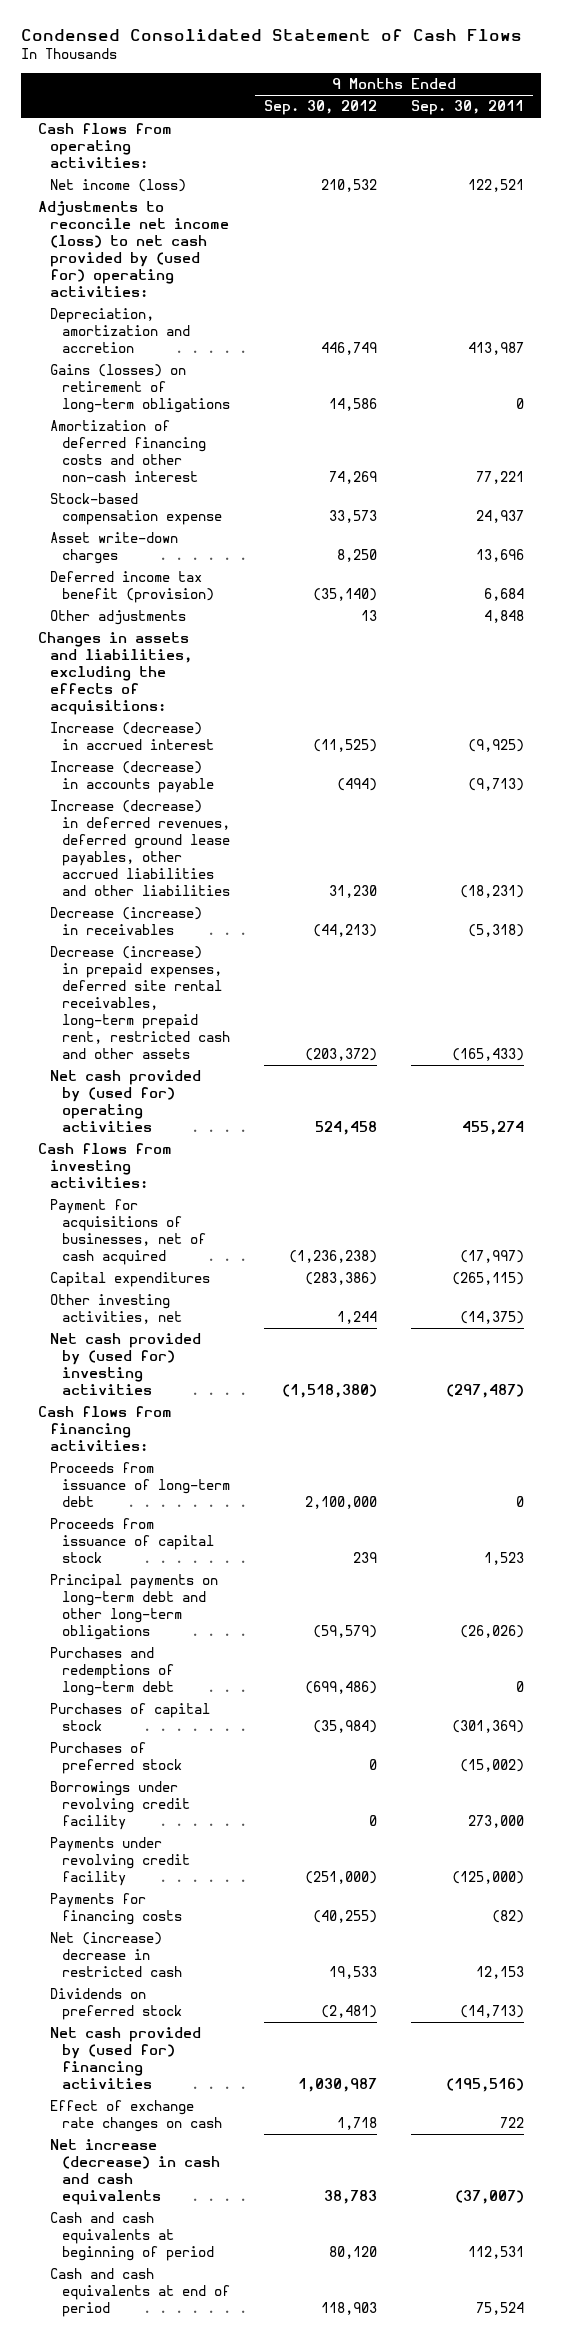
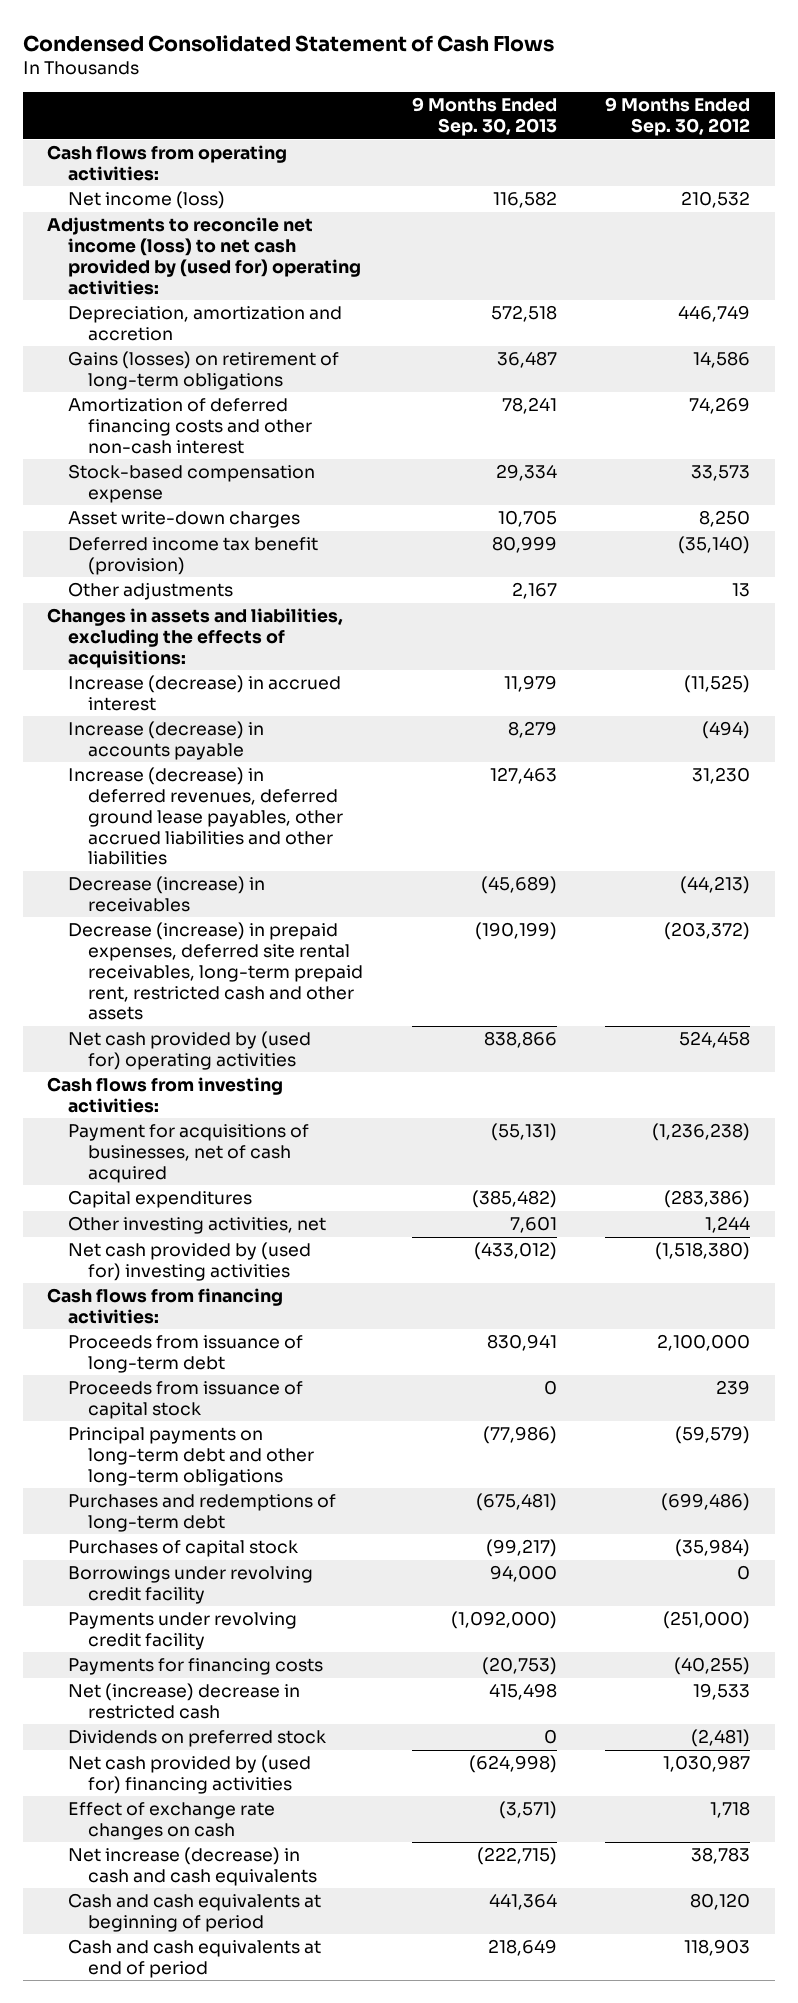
[411,100,525,116] Sep. 30, 2011 -> none
none -> [411,97,557,137] 9 Months Ended Sep. 30, 2013
[49,1742,182,1775] Purchases of preferred stock -> none

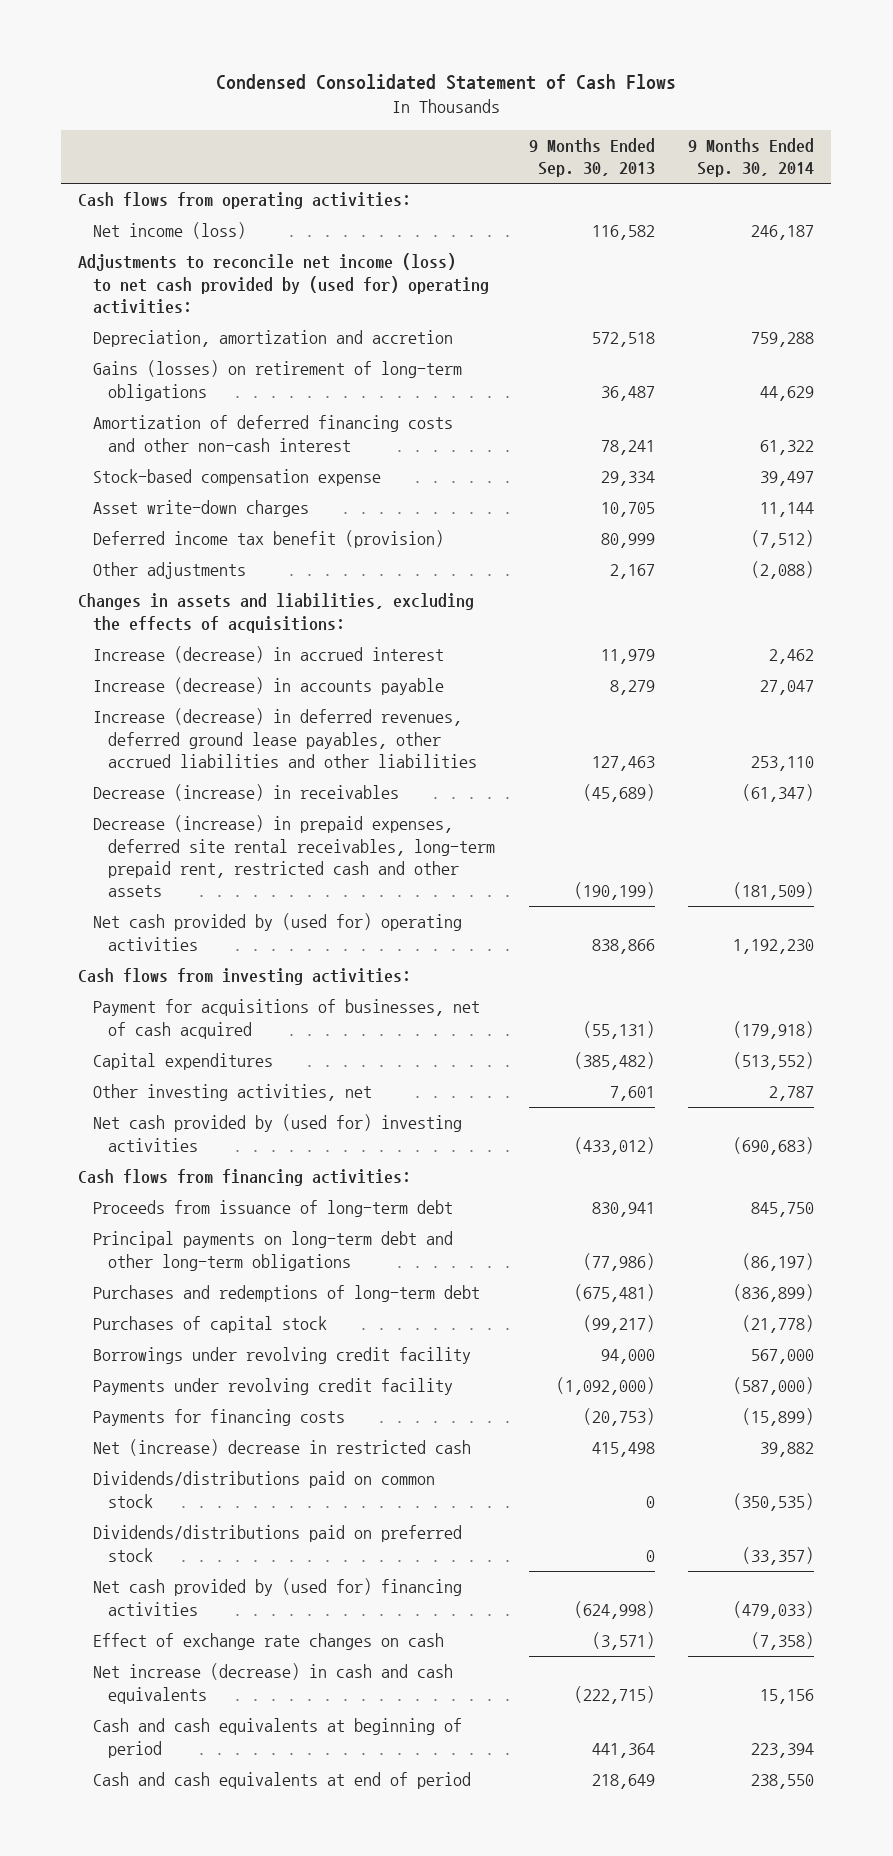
[605,97,751,137] 9 Months Ended Sep. 30, 2012 -> none
none -> [688,138,815,178] 9 Months Ended Sep. 30, 2014
[67,1381,303,1420] Proceeds from issuance of capital stock -> none
none -> [92,1471,435,1508] Dividends/distributions paid on common stock
[67,1730,326,1748] Dividends on preferred stock -> [92,1525,462,1562] Dividends/distributions paid on preferred stock

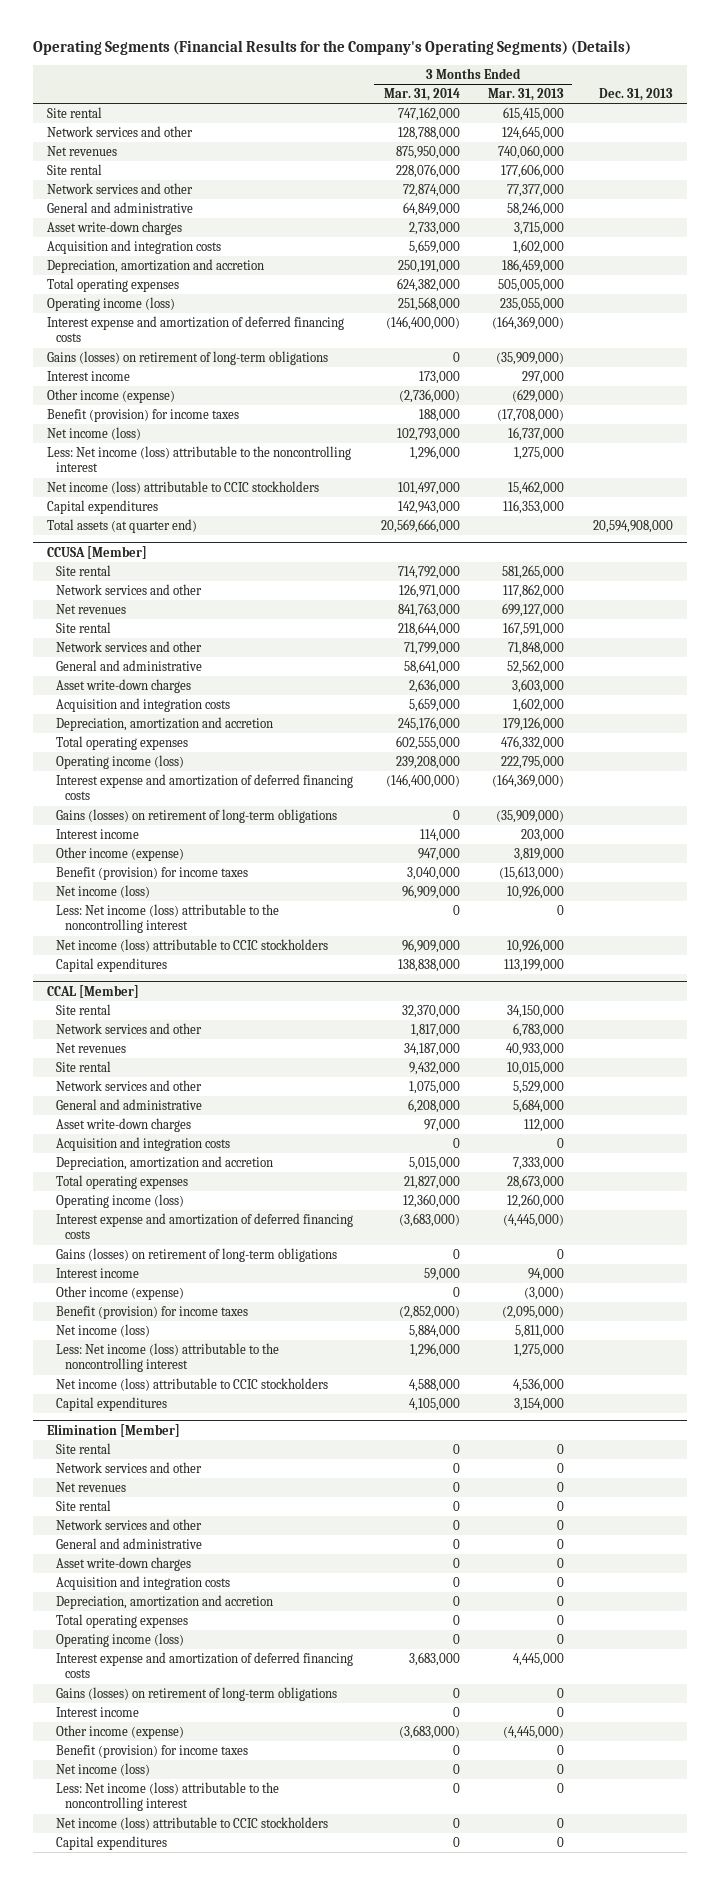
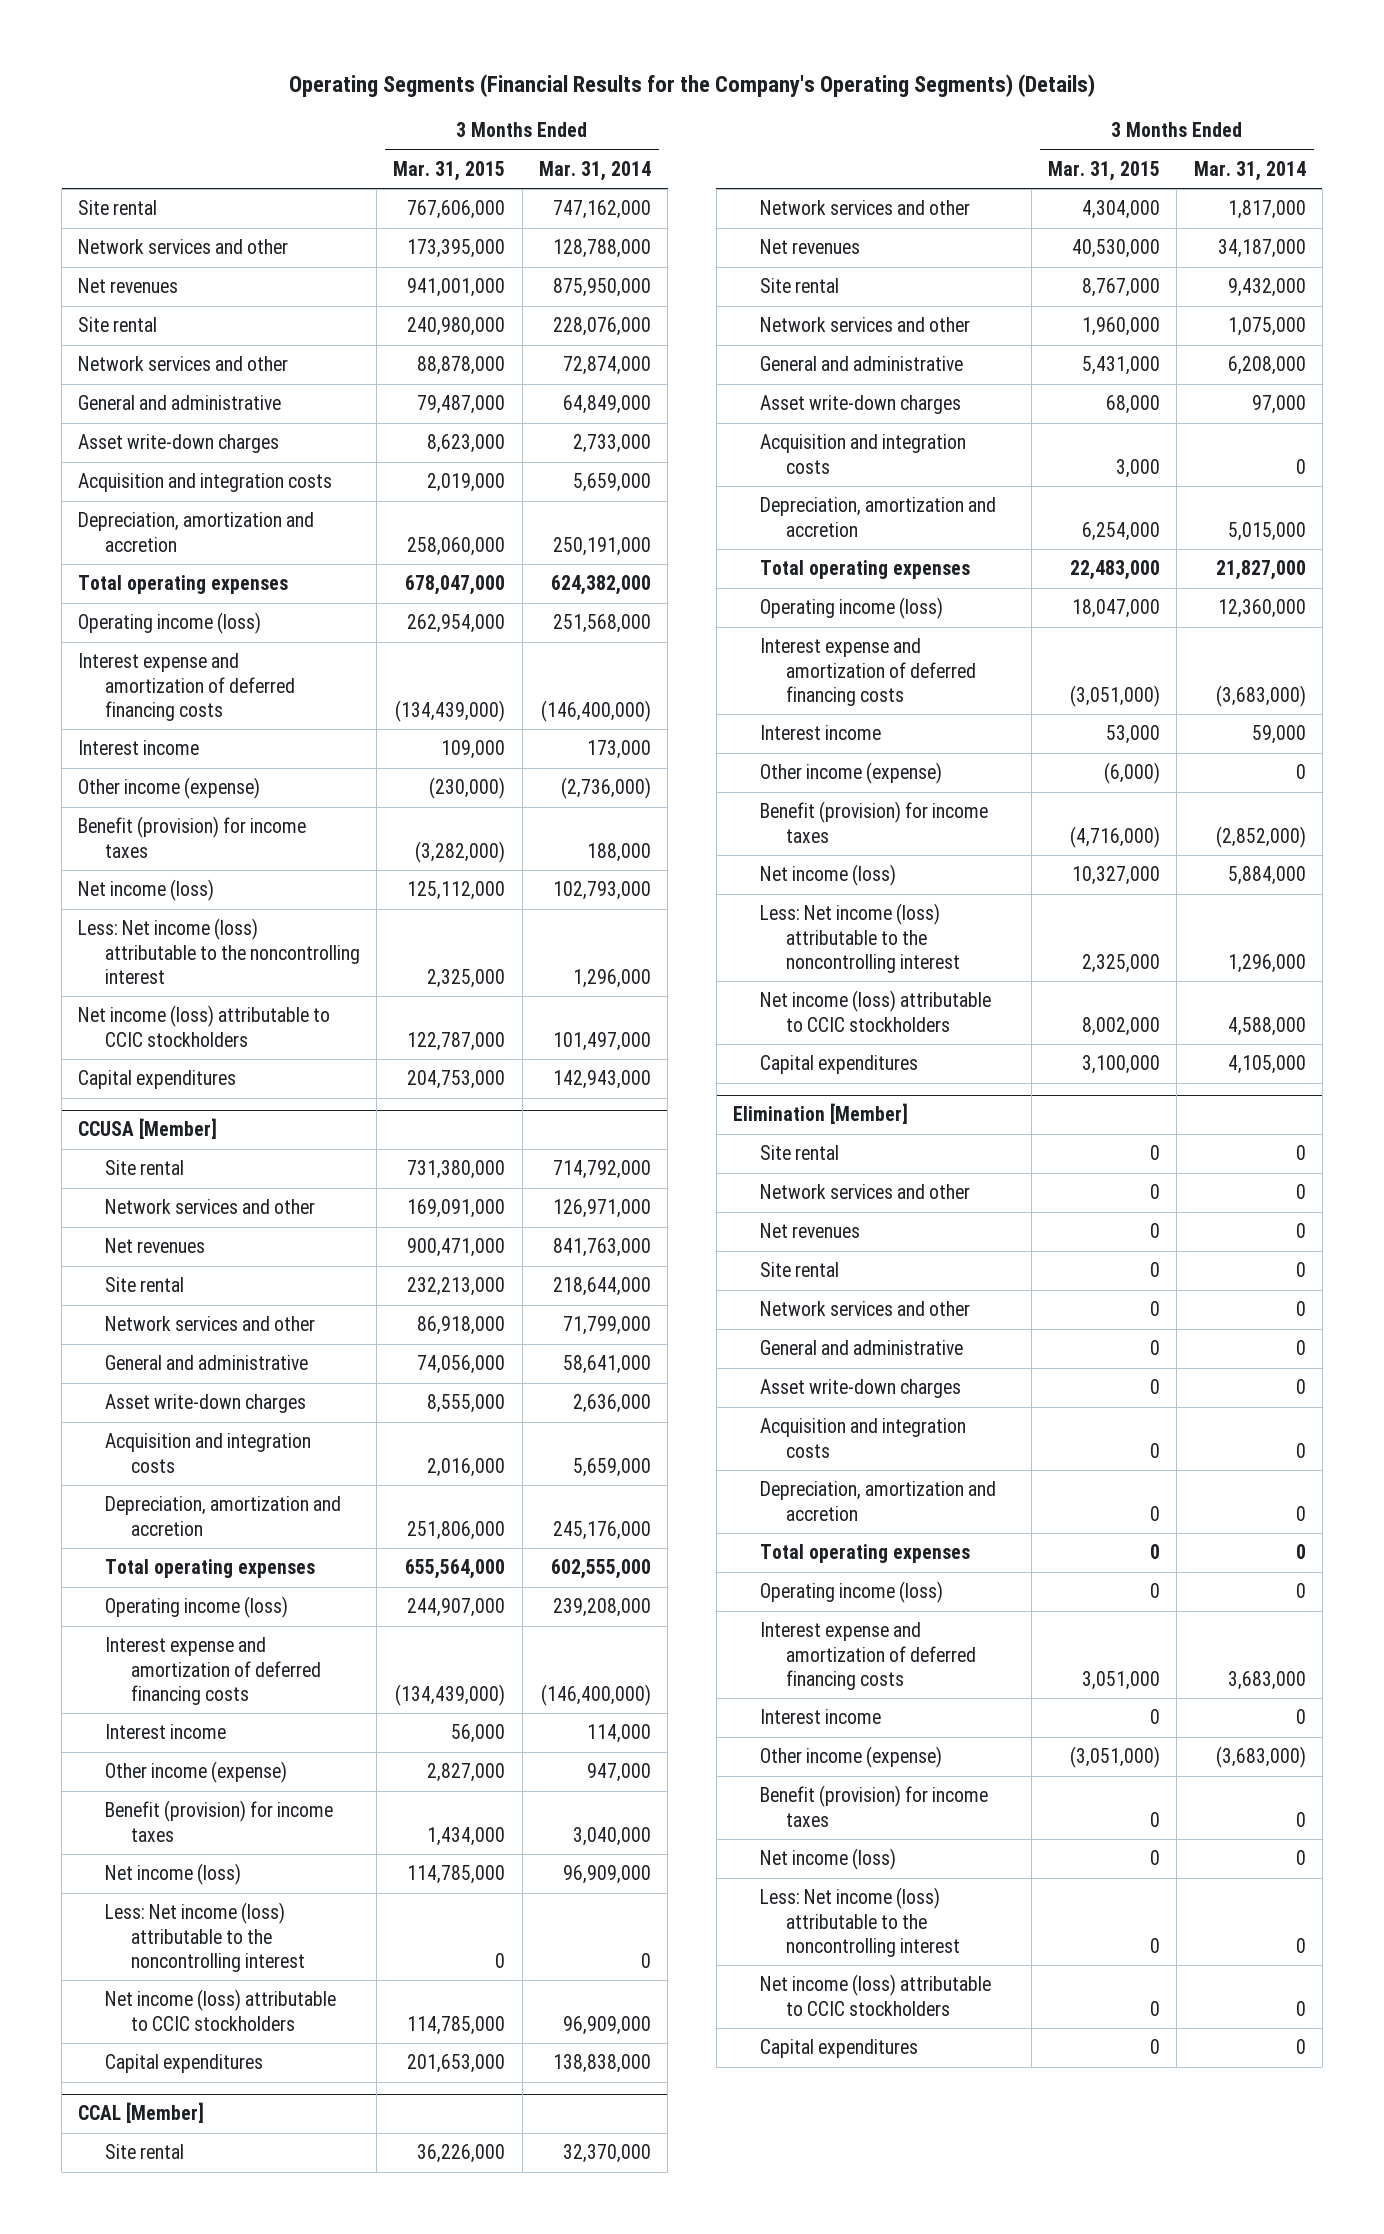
[488,87,565,101] Mar. 31, 2013 -> none
[598,87,673,101] Dec. 31, 2013 -> none
none -> [393,160,506,181] Mar. 31, 2015
[46,350,328,365] Gains (losses) on retirement of long-term obligations -> none
[46,518,197,533] Total assets (at quarter end) -> none
[56,808,338,823] Gains (losses) on retirement of long-term obligations -> none
[56,1247,338,1262] Gains (losses) on retirement of long-term obligations -> none
[56,1686,338,1701] Gains (losses) on retirement of long-term obligations -> none

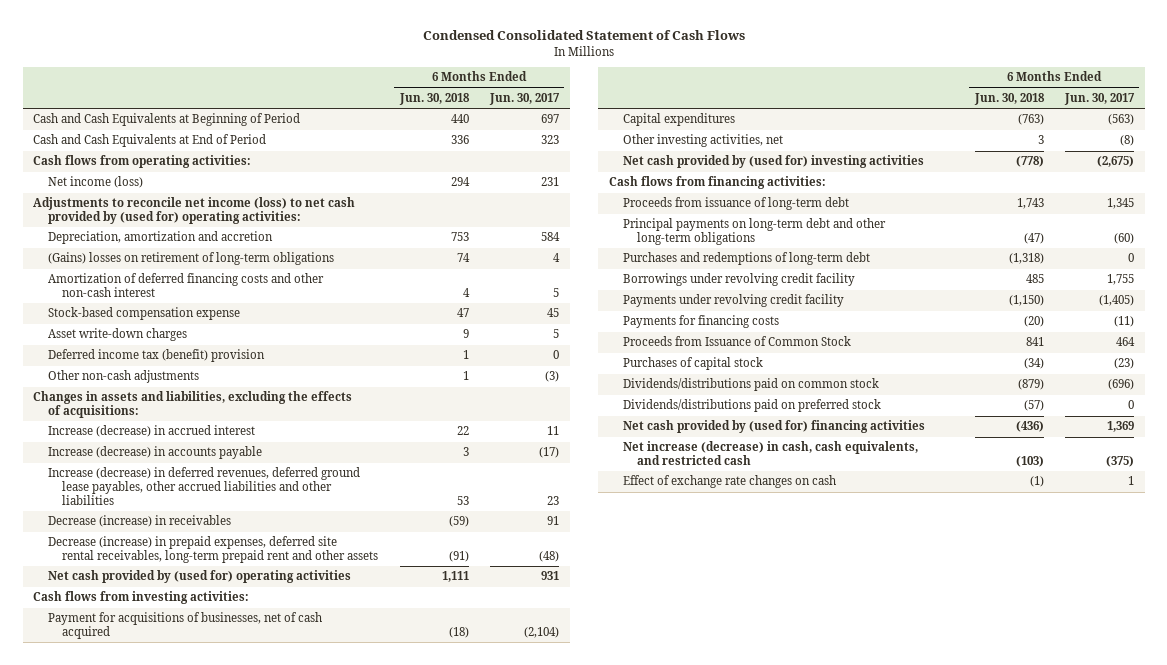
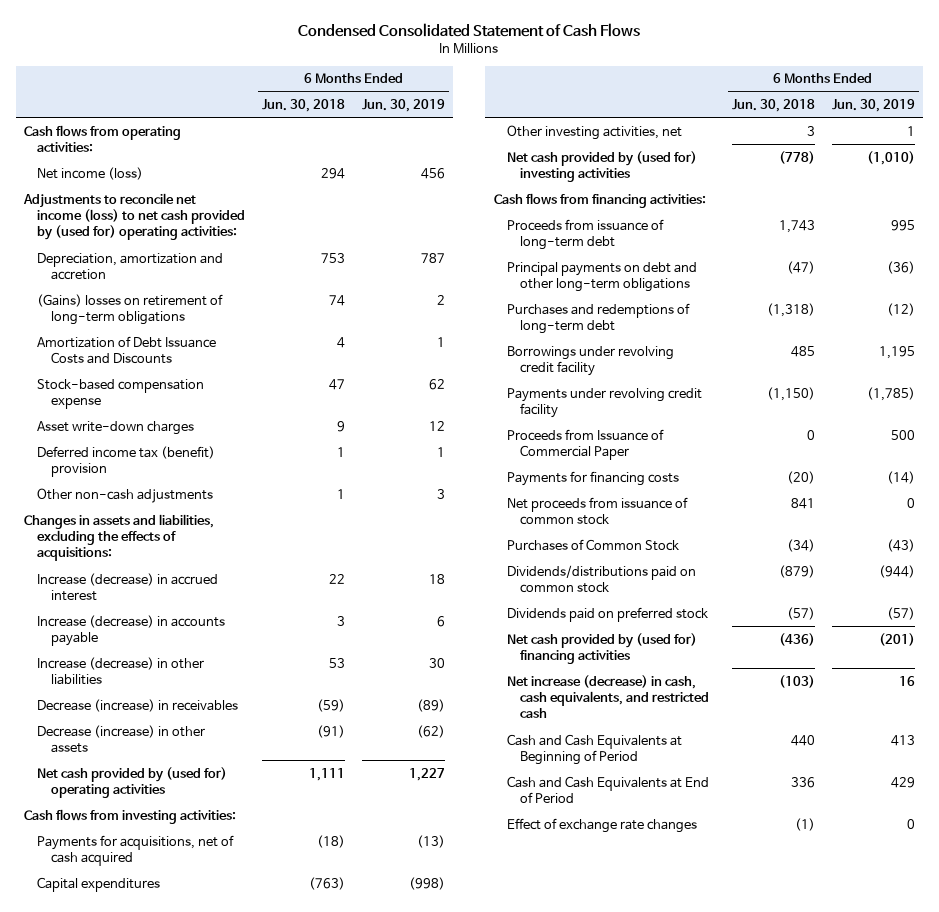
[488,93,560,106] Jun. 30, 2017 -> none
none -> [362,99,446,113] Jun. 30, 2019
[47,273,324,298] Amortization of deferred financing costs and other non-cash interest -> none
none -> [37,335,217,364] Amortization of Debt Issuance Costs and Discounts
[47,467,360,505] Increase (decrease) in deferred revenues, deferred ground lease payables, other accrued liabilities and other liabilities -> [37,656,205,685] Increase (decrease) in other liabilities
[47,536,379,564] Decrease (increase) in prepaid expenses, deferred site rental receivables, long-term prepaid rent and other assets -> [37,724,206,753] Decrease (increase) in other assets
[47,612,322,640] Payment for acquisitions of businesses, net of cash acquired -> [37,834,235,866] Payments for acquisitions, net of cash acquired
[622,218,886,246] Principal payments on long-term debt and other long-term obligations -> [507,261,698,292] Principal payments on debt and other long-term obligations
none -> [507,428,665,460] Proceeds from Issuance of Commercial Paper
[622,336,851,347] Proceeds from Issuance of Common Stock -> [507,496,689,525] Net proceeds from issuance of common stock
[622,357,763,371] Purchases of capital stock -> [507,538,680,551] Purchases of Common Stock
[622,399,881,413] Dividends/distributions paid on preferred stock -> [507,606,709,622] Dividends paid on preferred stock
[33,113,301,127] Cash and Cash Equivalents at Beginning of Period -> [507,733,683,765] Cash and Cash Equivalents at Beginning of Period
[33,134,267,148] Cash and Cash Equivalents at End of Period -> [507,775,710,803] Cash and Cash Equivalents at End of Period
[622,475,836,489] Effect of exchange rate changes on cash -> [507,817,698,833] Effect of exchange rate changes

